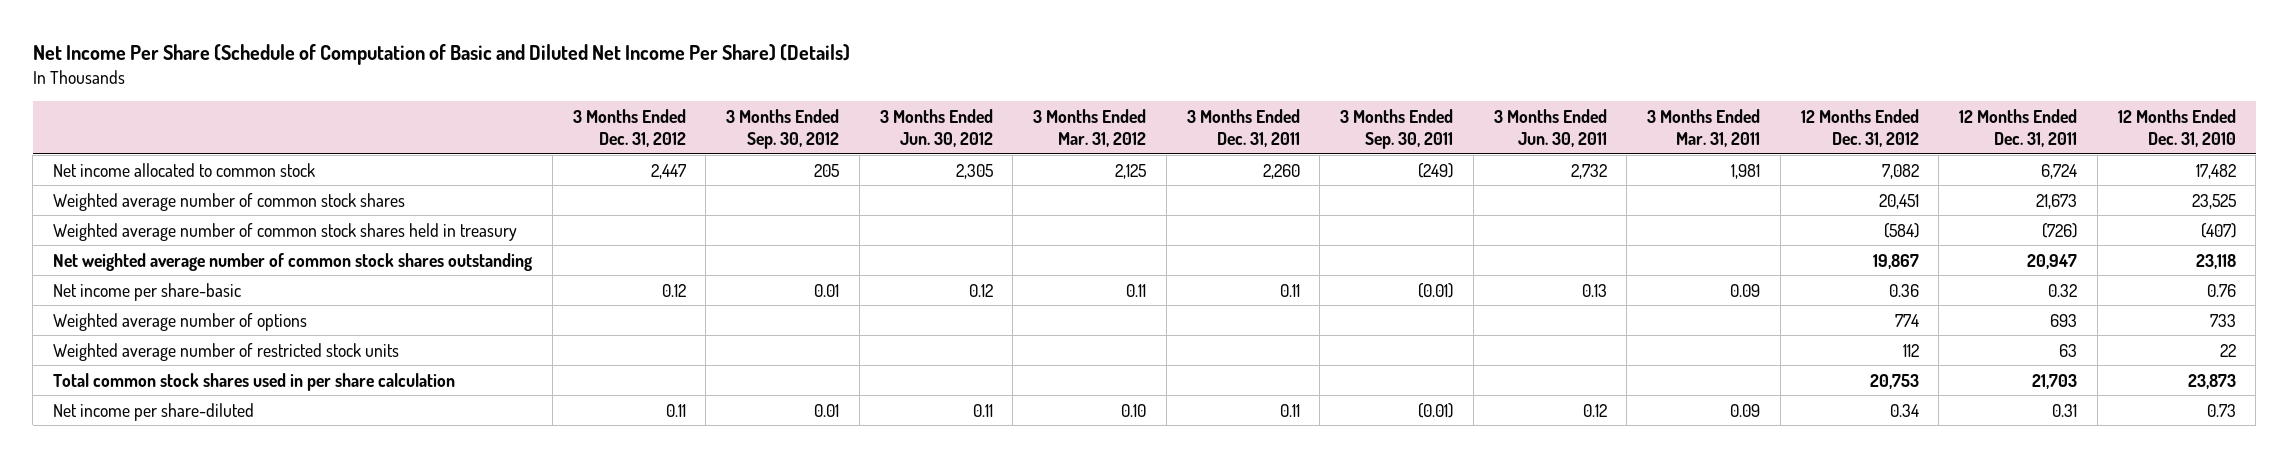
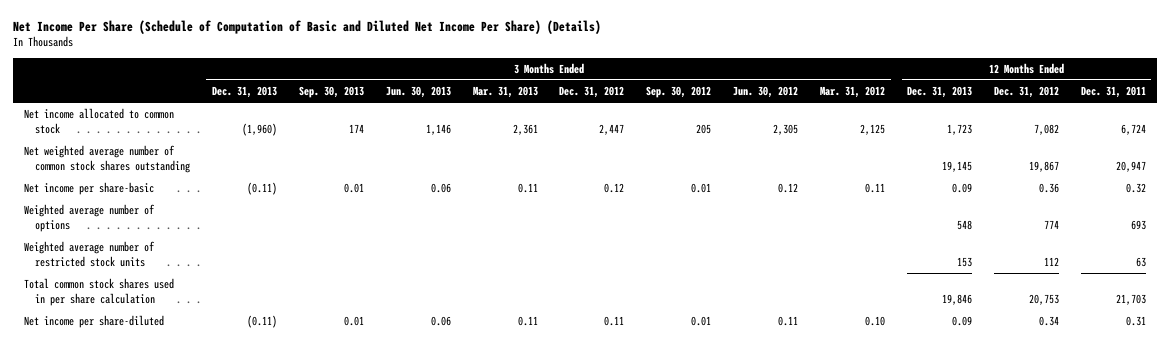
[1186,109,1300,147] 3 Months Ended Dec. 31, 2011 -> none
[1340,109,1454,149] 3 Months Ended Sep. 30, 2011 -> none
[1493,109,1607,147] 3 Months Ended Jun. 30, 2011 -> none
[1647,109,1761,147] 3 Months Ended Mar. 31, 2011 -> none
[2117,109,2236,147] 12 Months Ended Dec. 31, 2010 -> none
none -> [211,86,277,99] Dec. 31, 2013
none -> [298,86,364,99] Sep. 30, 2013
none -> [385,86,451,99] Jun. 30, 2013
none -> [472,86,538,99] Mar. 31, 2013
none -> [907,86,973,99] Dec. 31, 2013
[53,192,406,211] Weighted average number of common stock shares -> none
[53,222,518,241] Weighted average number of common stock shares held in treasury -> none

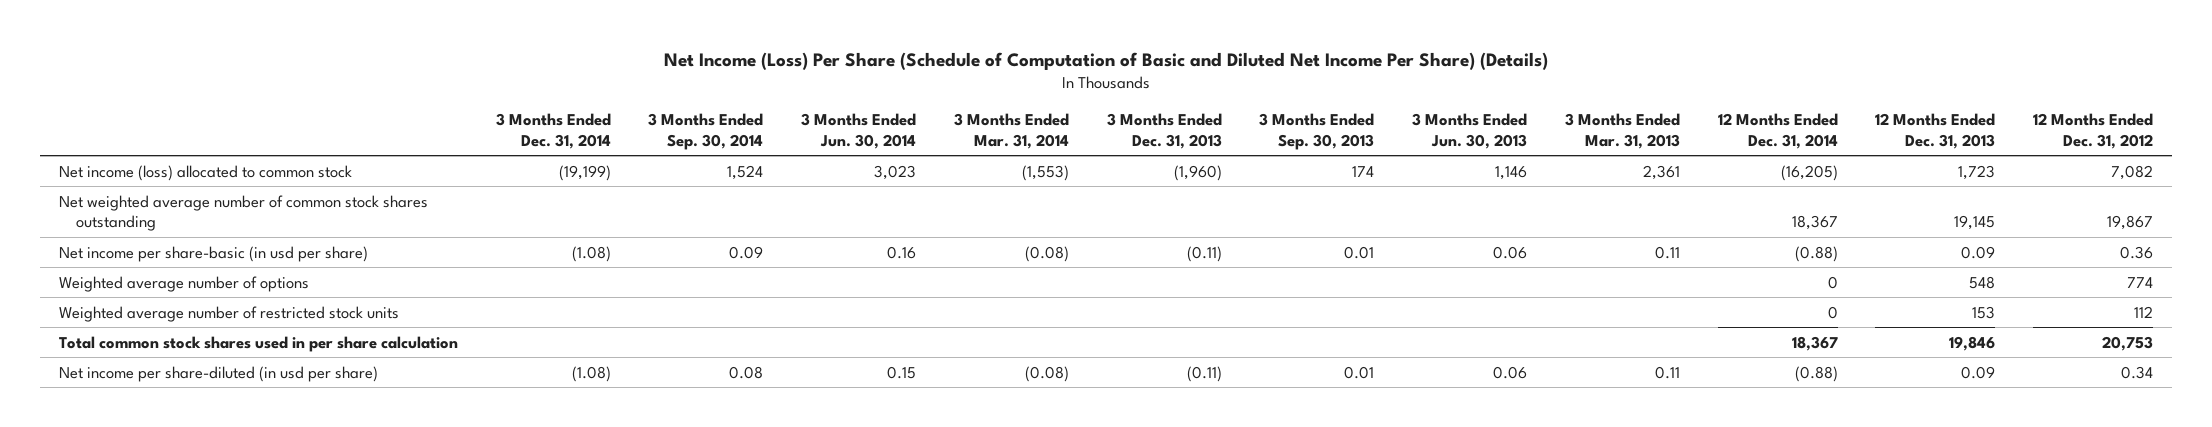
[12,19,601,34] Net Income Per Share (Schedule of Computation of Basic and Diluted Net Income Per Share) (Details) -> [664,51,1549,70] Net Income (Loss) Per Share (Schedule of Computation of Basic and Diluted Net Income Per Share) (Details)
[559,86,625,99] Dec. 31, 2012 -> none
[646,86,712,99] Sep. 30, 2012 -> none
[733,86,799,99] Jun. 30, 2012 -> none
[820,86,886,99] Mar. 31, 2012 -> none
[1080,86,1146,99] Dec. 31, 2011 -> none
none -> [495,113,611,149] 3 Months Ended Dec. 31, 2014
none -> [648,113,764,150] 3 Months Ended Sep. 30, 2014
none -> [801,113,917,149] 3 Months Ended Jun. 30, 2014
none -> [953,113,1069,149] 3 Months Ended Mar. 31, 2014
none -> [1717,113,1838,149] 12 Months Ended Dec. 31, 2014
[23,108,174,135] Net income allocated to common stock -> [58,164,352,181] Net income (loss) allocated to common stock
[23,182,154,196] Net income per share-basic -> [58,245,368,262] Net income per share-basic (in usd per share)
[23,315,164,329] Net income per share-diluted -> [58,365,378,382] Net income per share-diluted (in usd per share)

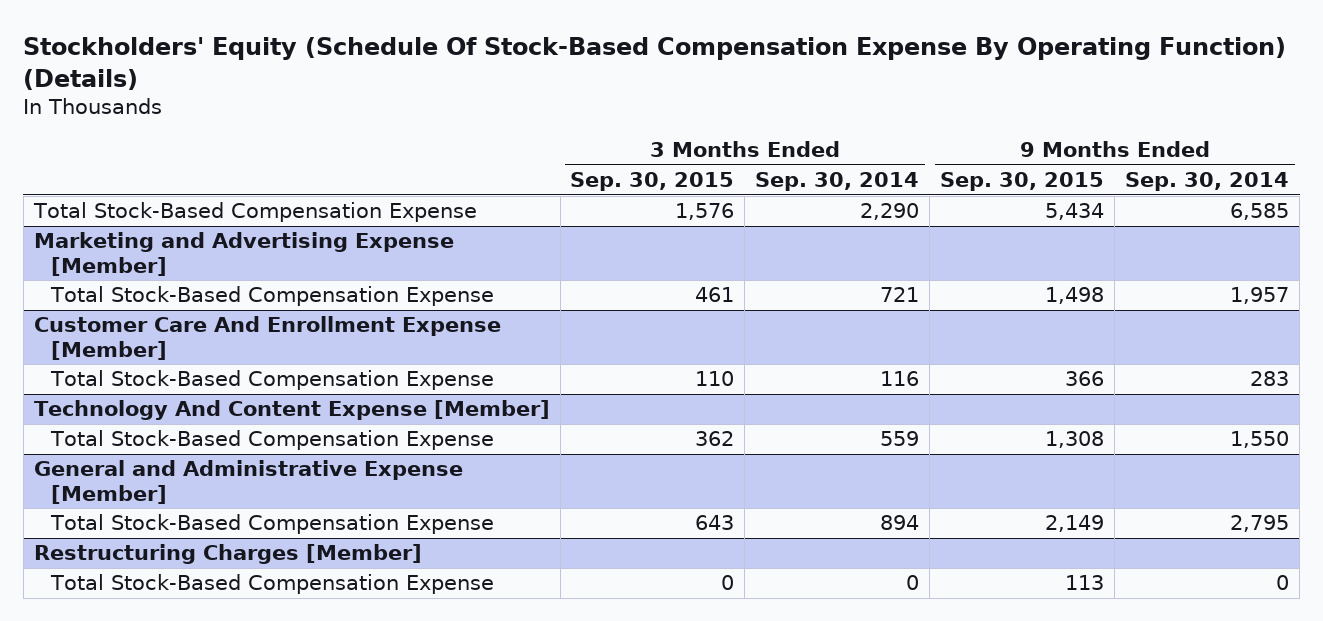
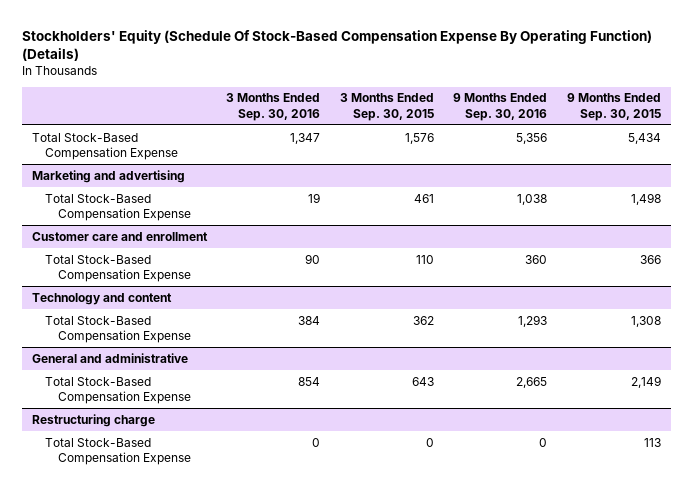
[755,172,920,192] Sep. 30, 2014 -> none
[1125,172,1290,192] Sep. 30, 2014 -> none
none -> [226,93,321,121] 3 Months Ended Sep. 30, 2016
none -> [453,93,548,121] 9 Months Ended Sep. 30, 2016
[33,232,454,276] Marketing and Advertising Expense [Member] -> [31,169,185,183] Marketing and advertising
[33,316,501,360] Customer Care And Enrollment Expense [Member] -> [31,231,208,241] Customer care and enrollment
[33,400,550,421] Technology And Content Expense [Member] -> [31,292,172,305] Technology and content
[33,460,463,504] General and Administrative Expense [Member] -> [31,352,188,363] General and administrative
[33,544,422,565] Restructuring Charges [Member] -> [31,413,155,427] Restructuring charge

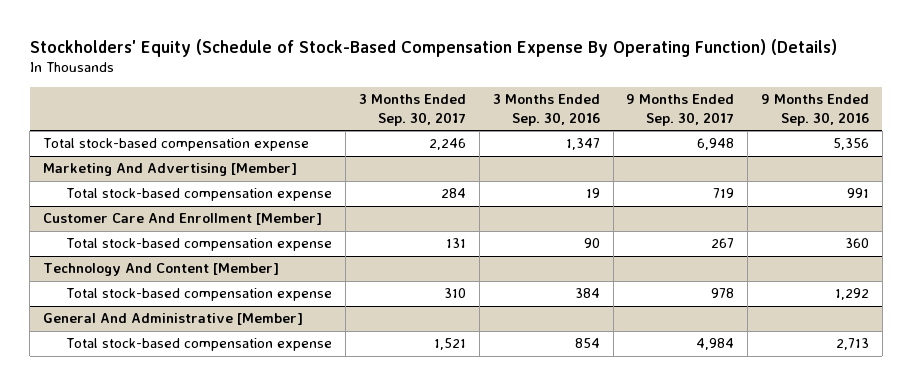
[22,29,653,61] Stockholders' Equity (Schedule Of Stock-Based Compensation Expense By Operating Function) (Details) -> [29,38,837,57] Stockholders' Equity (Schedule of Stock-Based Compensation Expense By Operating Function) (Details)
[339,93,434,121] 3 Months Ended Sep. 30, 2015 -> none
[566,93,661,121] 9 Months Ended Sep. 30, 2015 -> none
none -> [359,94,467,126] 3 Months Ended Sep. 30, 2017
none -> [626,94,735,126] 9 Months Ended Sep. 30, 2017
[31,413,155,427] Restructuring charge -> none
[44,437,191,466] Total Stock-Based Compensation Expense -> none
[31,132,178,161] Total Stock-Based Compensation Expense -> [43,138,310,152] Total stock-based compensation expense
[31,169,185,183] Marketing and advertising -> [43,163,298,177] Marketing And Advertising [Member]
[44,193,191,222] Total Stock-Based Compensation Expense -> [66,188,333,202] Total stock-based compensation expense
[517,193,548,205] 1,038 -> [847,188,870,199] 991
[31,231,208,241] Customer care and enrollment -> [43,213,323,226] Customer Care And Enrollment [Member]
[44,254,191,283] Total Stock-Based Compensation Expense -> [66,238,333,252] Total stock-based compensation expense
[31,292,172,305] Technology and content -> [43,263,280,277] Technology And Content [Member]
[44,315,191,344] Total Stock-Based Compensation Expense -> [66,288,333,302] Total stock-based compensation expense
[518,314,548,327] 1,293 -> [835,288,870,301] 1,292
[31,352,188,363] General and administrative -> [43,313,304,326] General And Administrative [Member]
[44,376,191,405] Total Stock-Based Compensation Expense -> [66,338,333,352] Total stock-based compensation expense
[516,376,548,388] 2,665 -> [836,338,870,351] 2,713

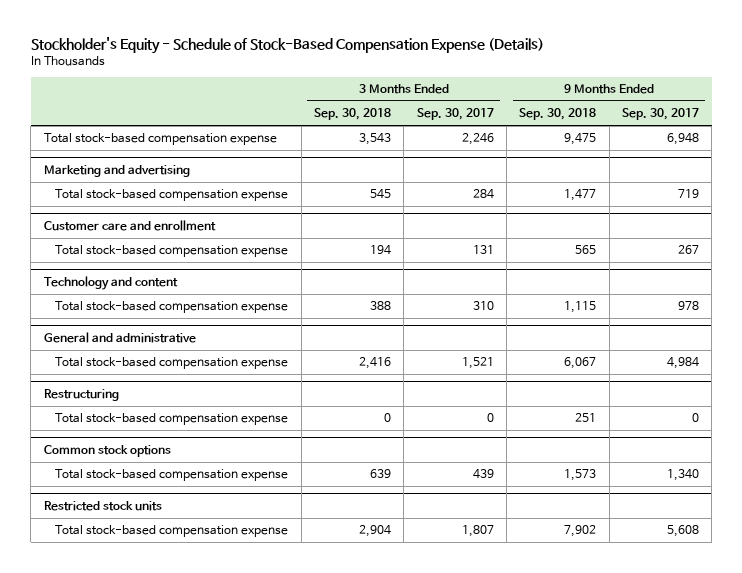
[29,38,837,57] Stockholders' Equity (Schedule of Stock-Based Compensation Expense By Operating Function) (Details) -> [30,37,544,55] Stockholder's Equity - Schedule of Stock-Based Compensation Expense (Details)
[492,94,600,126] 3 Months Ended Sep. 30, 2016 -> none
[761,94,870,126] 9 Months Ended Sep. 30, 2016 -> none
none -> [313,108,391,121] Sep. 30, 2018
none -> [519,108,597,121] Sep. 30, 2018
[43,163,298,177] Marketing And Advertising [Member] -> [43,164,190,177] Marketing and advertising
[43,213,323,226] Customer Care And Enrollment [Member] -> [43,219,216,231] Customer care and enrollment
[43,263,280,277] Technology And Content [Member] -> [43,275,178,290] Technology and content
[43,313,304,326] General And Administrative [Member] -> [43,331,196,343] General and administrative
none -> [43,388,119,401] Restructuring
none -> [55,413,289,426] Total stock-based compensation expense
none -> [43,444,171,457] Common stock options
none -> [55,469,289,482] Total stock-based compensation expense
none -> [43,500,162,511] Restricted stock units
none -> [55,525,289,538] Total stock-based compensation expense

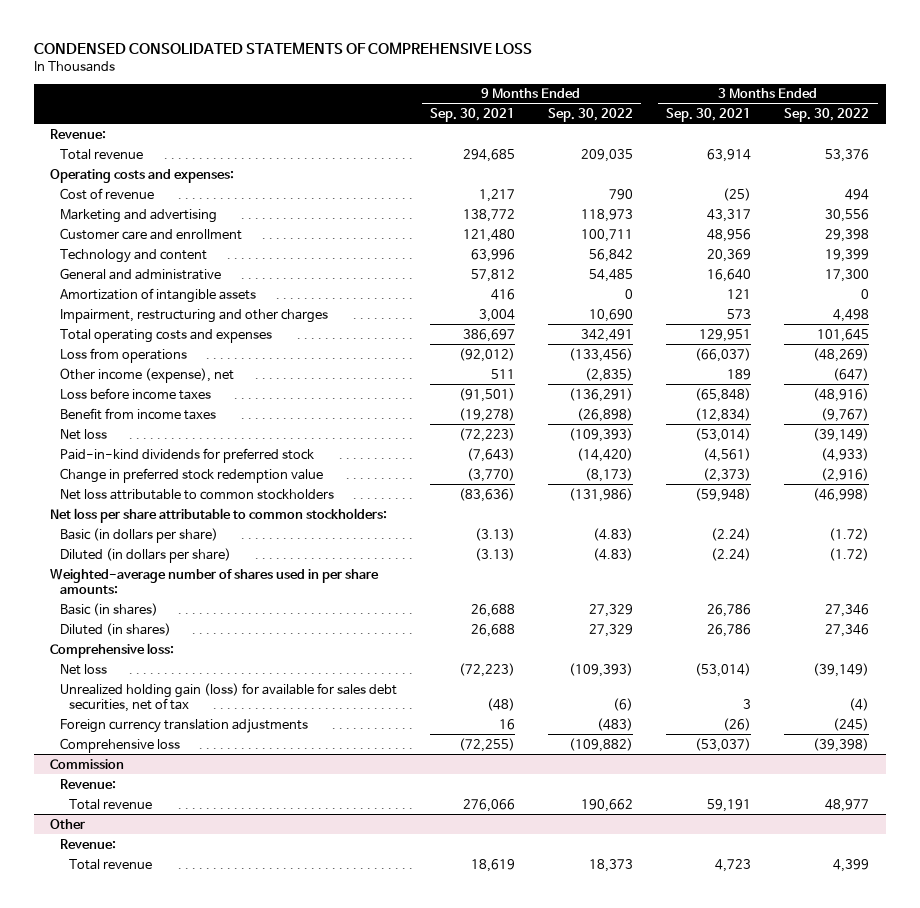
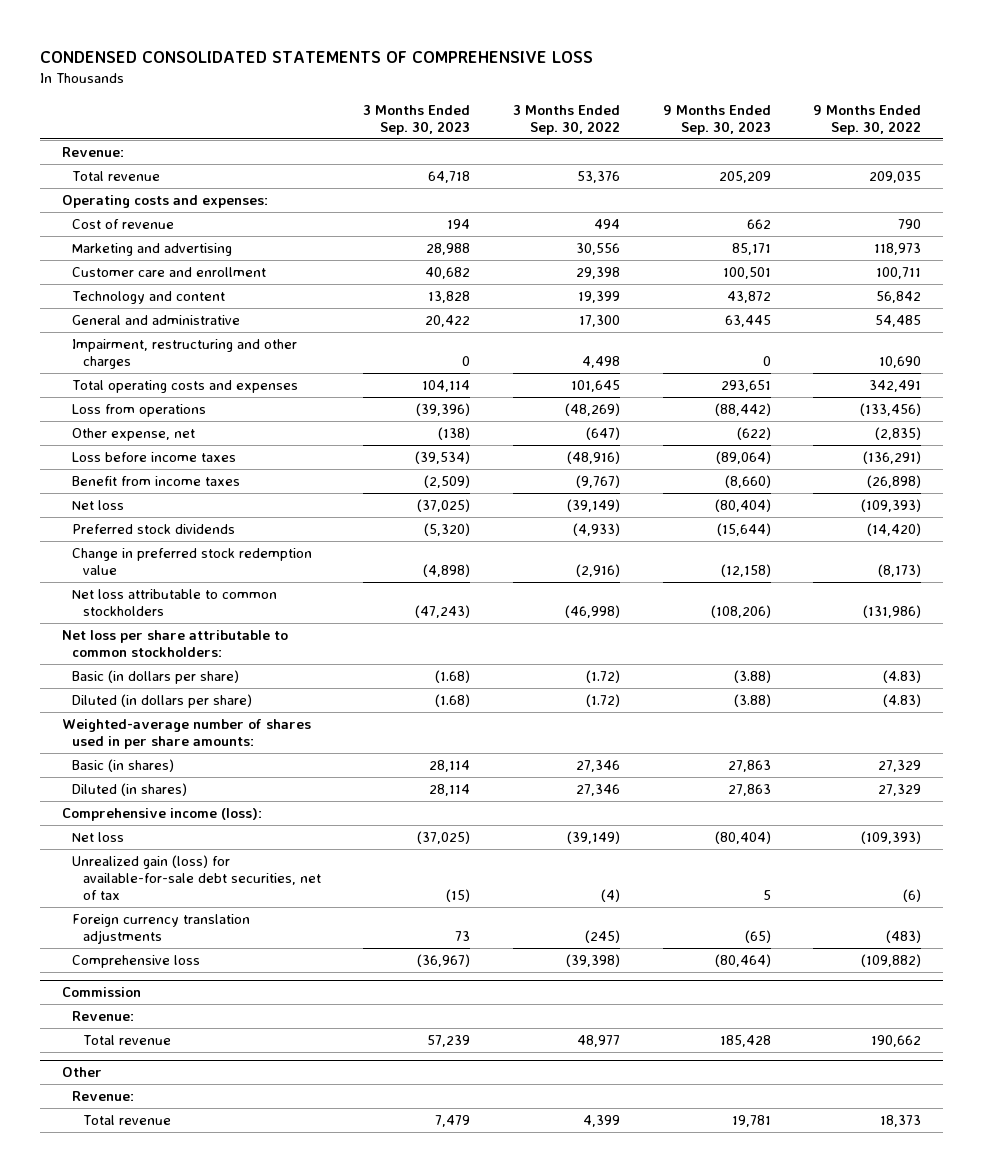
[429,107,515,122] Sep. 30, 2021 -> none
[666,107,752,122] Sep. 30, 2021 -> none
none -> [363,104,471,135] 3 Months Ended Sep. 30, 2023
none -> [662,104,771,135] 9 Months Ended Sep. 30, 2023
[59,287,256,303] Amortization of intangible assets -> none
[59,367,234,383] Other income (expense), net -> [72,427,196,441] Other expense, net
[59,447,314,463] Paid-in-kind dividends for preferred stock -> [72,523,236,534] Preferred stock dividends
[50,642,175,658] Comprehensive loss: -> [61,807,262,821] Comprehensive income (loss):
[59,682,397,713] Unrealized holding gain (loss) for available for sales debt securities, net of tax -> [72,854,321,900] Unrealized gain (loss) for available-for-sale debt securities, net of tax

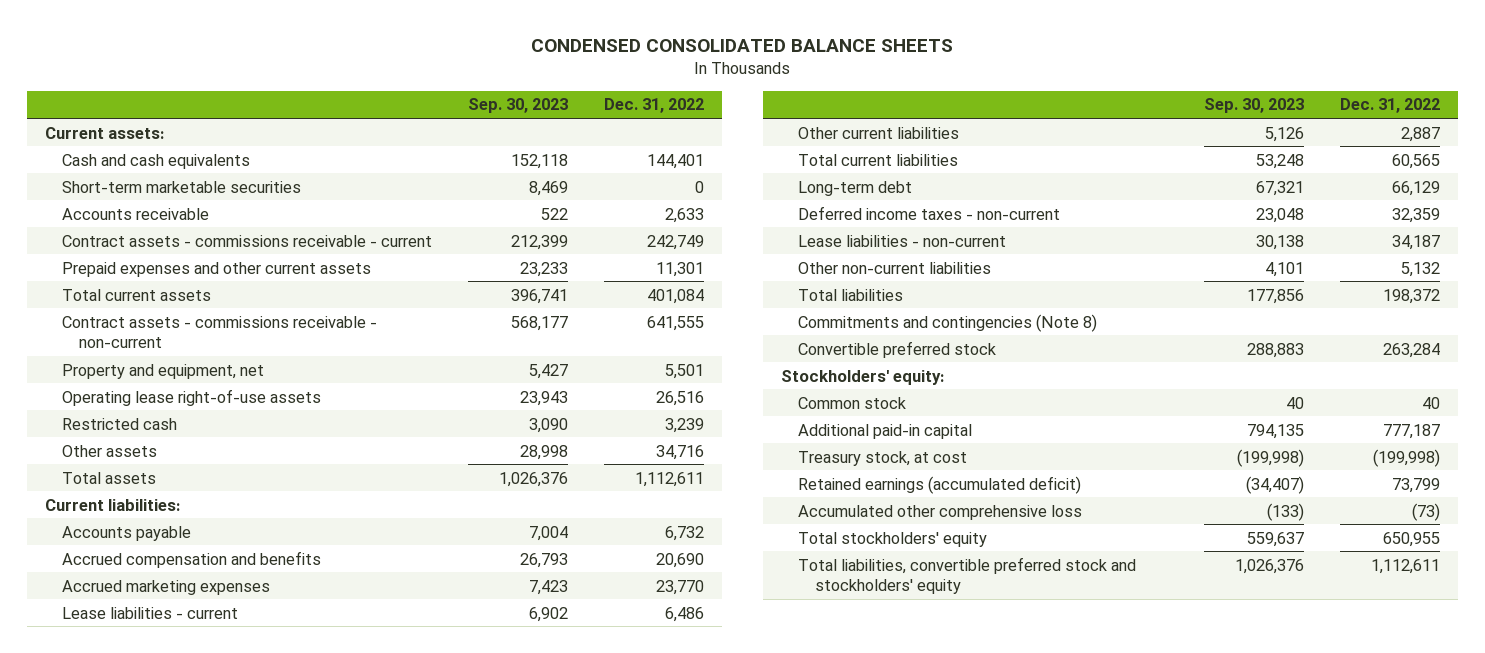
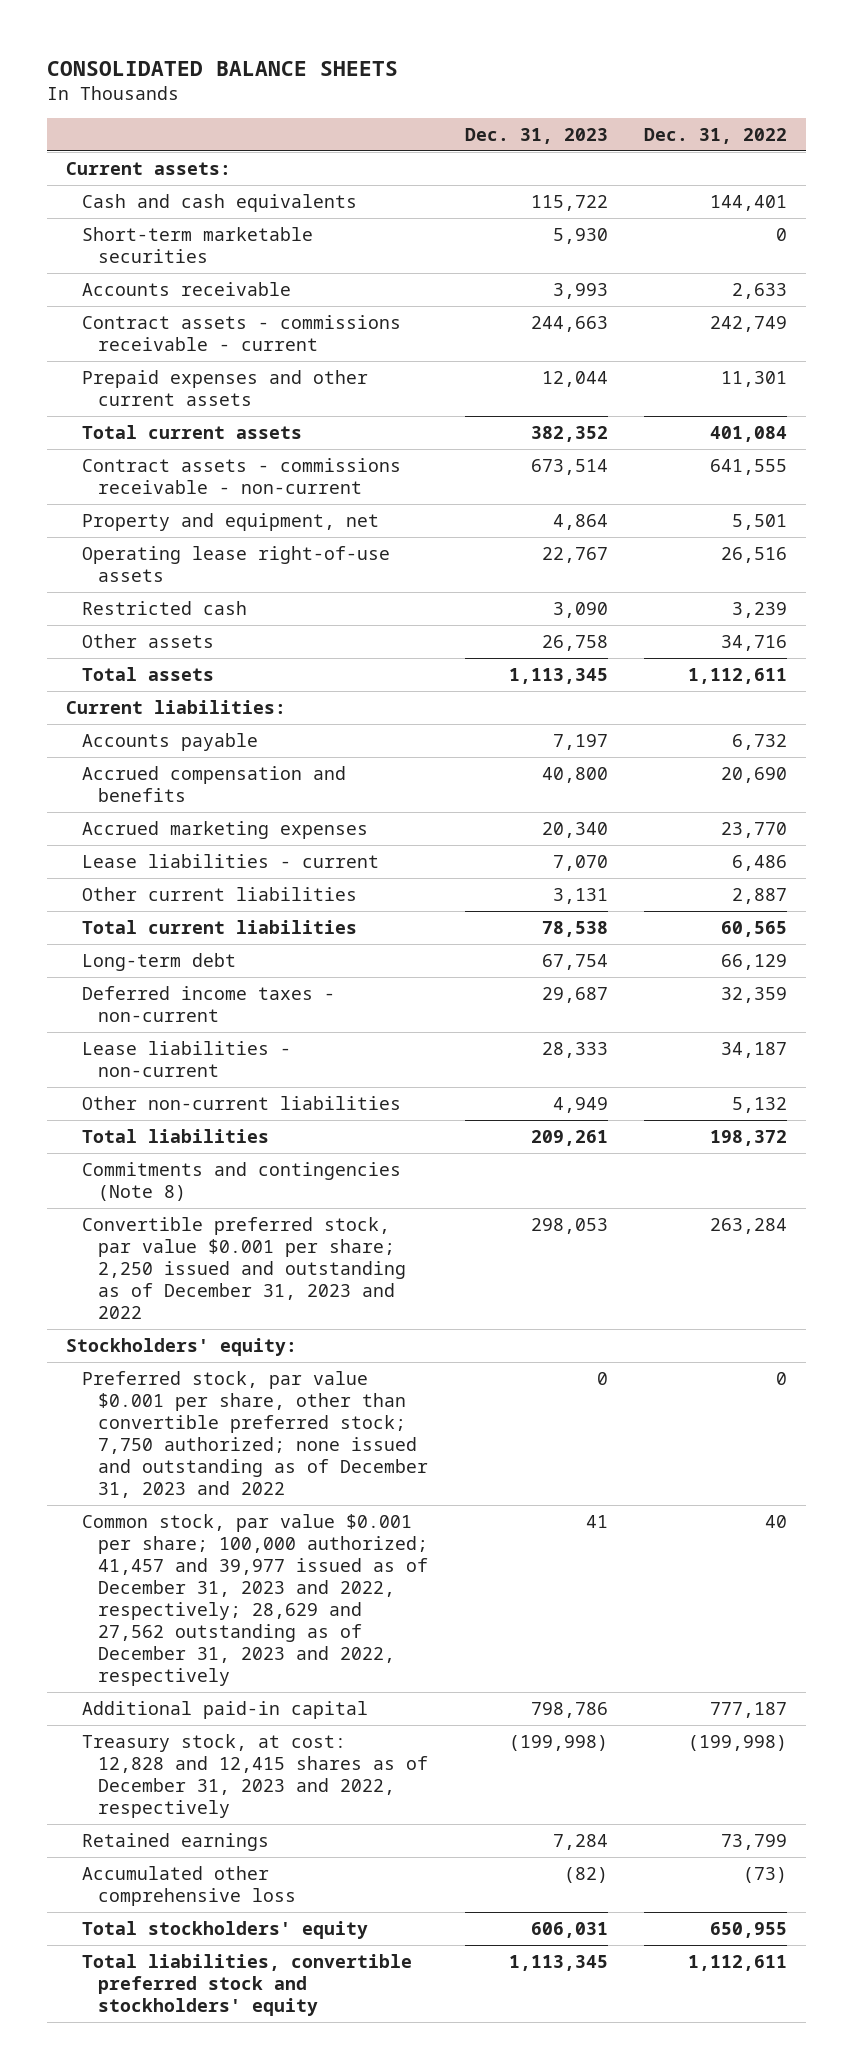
[531,39,954,53] CONDENSED CONSOLIDATED BALANCE SHEETS -> [47,60,399,76] CONSOLIDATED BALANCE SHEETS
[467,98,568,114] Sep. 30, 2023 -> none
none -> [464,128,608,145] Dec. 31, 2023
[798,340,997,358] Convertible preferred stock -> [81,1216,406,1320] Convertible preferred stock, par value $0.001 per share; 2,250 issued and outstanding as of December 31, 2023 and 2022
none -> [81,1370,428,1499] Preferred stock, par value $0.001 per share, other than convertible preferred stock; 7,750 authorized; none issued and outstanding as of December 31, 2023 and 2022
[798,396,907,409] Common stock -> [81,1513,428,1687] Common stock, par value $0.001 per share; 100,000 authorized; 41,457 and 39,977 issued as of December 31, 2023 and 2022, respectively; 28,629 and 27,562 outstanding as of December 31, 2023 and 2022, respectively
[798,450,968,466] Treasury stock, at cost -> [81,1733,428,1819] Treasury stock, at cost: 12,828 and 12,415 shares as of December 31, 2023 and 2022, respectively
[798,475,1082,494] Retained earnings (accumulated deficit) -> [81,1832,269,1851] Retained earnings

